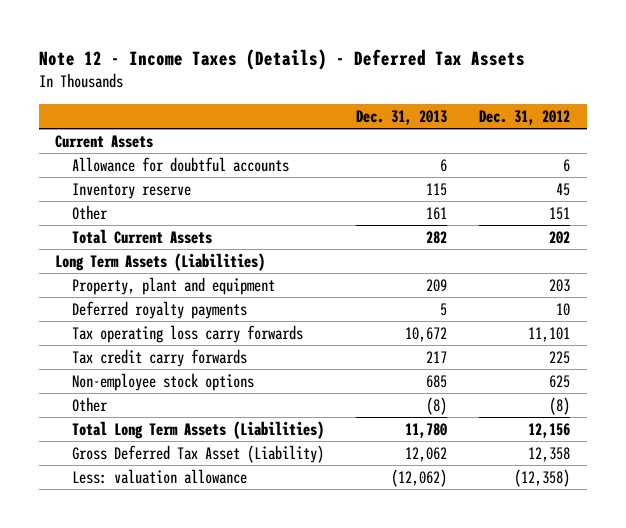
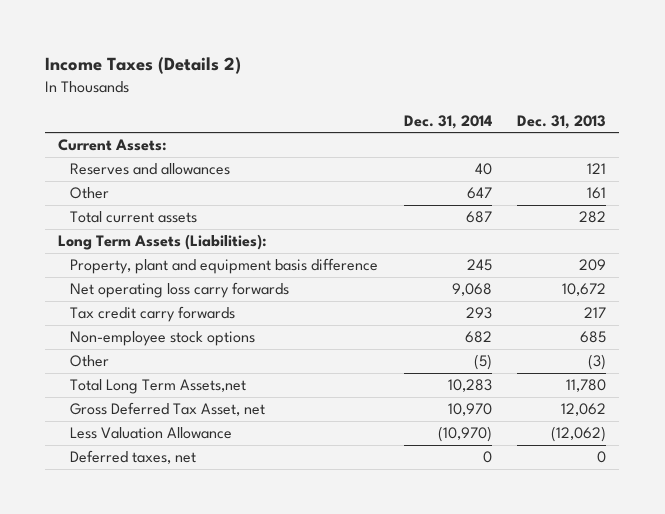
[38,48,525,70] Note 12 - Income Taxes (Details) - Deferred Tax Assets -> [45,57,242,75] Income Taxes (Details 2)
[479,110,571,126] Dec. 31, 2012 -> none
none -> [403,114,492,129] Dec. 31, 2014
[71,157,289,173] Allowance for doubtful accounts -> none
[71,183,191,200] Inventory reserve -> none
[55,135,154,149] Current Assets -> [58,139,168,152] Current Assets:
none -> [69,163,230,176] Reserves and allowances
[71,301,247,320] Deferred royalty payments -> none
[71,229,212,245] Total Current Assets -> [69,211,197,224] Total current assets
[55,253,266,272] Long Term Assets (Liabilities) -> [58,234,268,251] Long Term Assets (Liabilities):
[71,277,275,296] Property, plant and equipment -> [69,258,378,275] Property, plant and equipment basis difference
[71,325,303,344] Tax operating loss carry forwards -> [69,282,289,299] Net operating loss carry forwards
[426,397,448,416] (8) -> [588,354,607,371] (3)
[71,421,324,440] Total Long Term Assets (Liabilities) -> [69,379,246,395] Total Long Term Assets,net
[71,445,324,464] Gross Deferred Tax Asset (Liability) -> [69,402,265,417] Gross Deferred Tax Asset, net
[71,469,247,485] Less: valuation allowance -> [69,427,232,440] Less Valuation Allowance
none -> [69,450,196,465] Deferred taxes, net

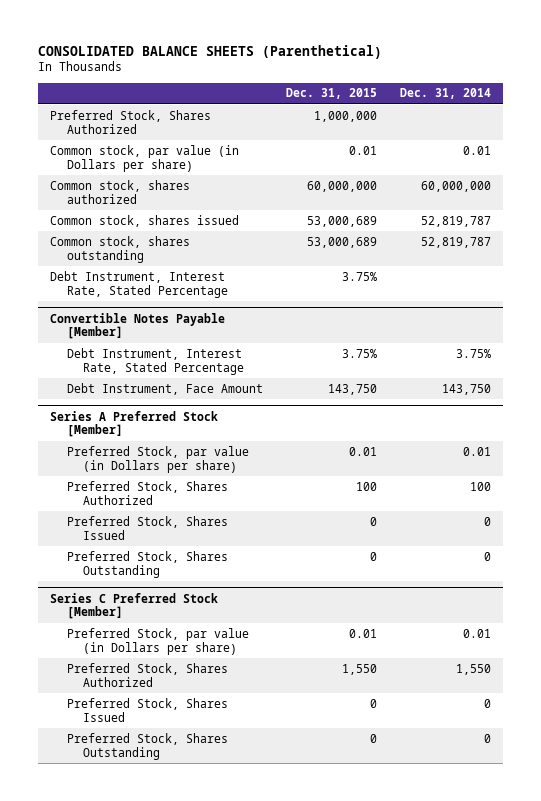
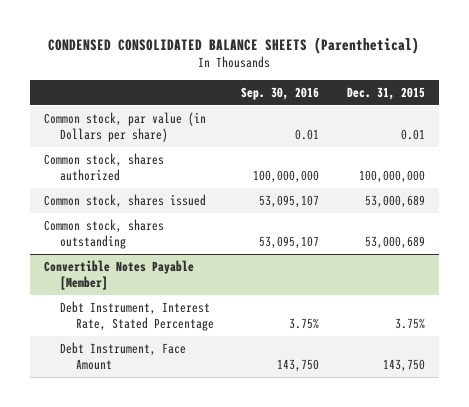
[38,44,383,59] CONSOLIDATED BALANCE SHEETS (Parenthetical) -> [48,36,420,54] CONDENSED CONSOLIDATED BALANCE SHEETS (Parenthetical)
[400,88,492,100] Dec. 31, 2014 -> none
none -> [241,87,320,101] Sep. 30, 2016
[50,109,212,134] Preferred Stock, Shares Authorized -> none
[306,180,377,192] 60,000,000 -> [358,170,425,184] 100,000,000
[50,270,228,298] Debt Instrument, Interest Rate, Stated Percentage -> none
[50,410,219,438] Series A Preferred Stock [Member] -> none
[66,445,249,473] Preferred Stock, par value (in Dollars per share) -> none
[66,480,228,505] Preferred Stock, Shares Authorized -> none
[66,515,228,540] Preferred Stock, Shares Issued -> none
[66,550,228,578] Preferred Stock, Shares Outstanding -> none
[50,592,219,620] Series C Preferred Stock [Member] -> none
[66,627,249,655] Preferred Stock, par value (in Dollars per share) -> none
[66,662,228,687] Preferred Stock, Shares Authorized -> none
[66,697,228,722] Preferred Stock, Shares Issued -> none
[66,732,228,760] Preferred Stock, Shares Outstanding -> none

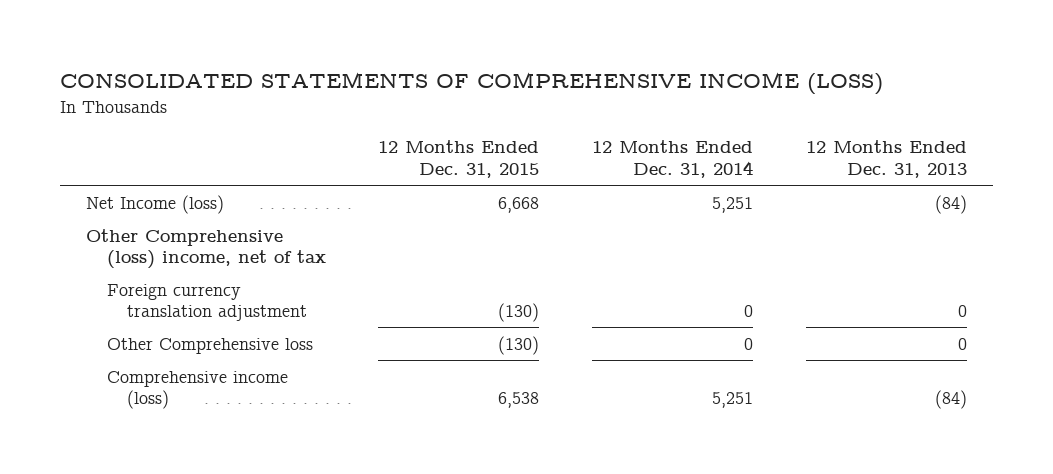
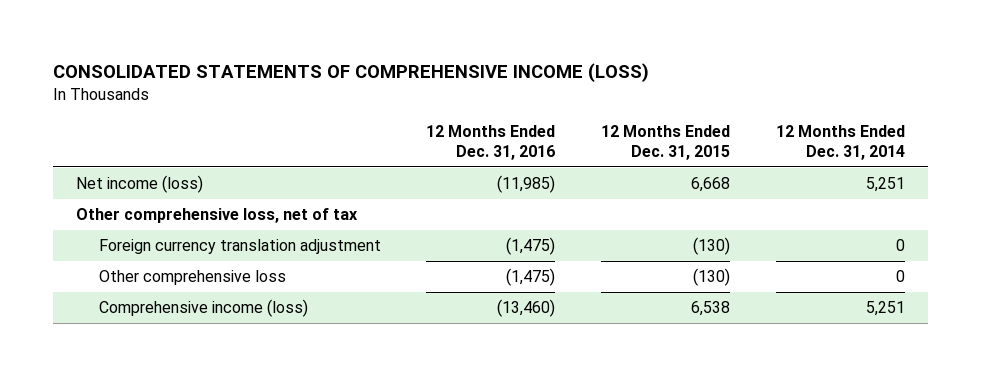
[805,140,967,178] 12 Months Ended Dec. 31, 2013 -> none
none -> [426,125,556,160] 12 Months Ended Dec. 31, 2016
[86,194,225,214] Net Income (loss) -> [75,175,203,194] Net income (loss)
[86,228,326,270] Other Comprehensive (loss) income, net of tax -> [75,208,358,224] Other comprehensive loss, net of tax
[106,337,313,354] Other Comprehensive loss -> [98,270,286,286] Other comprehensive loss

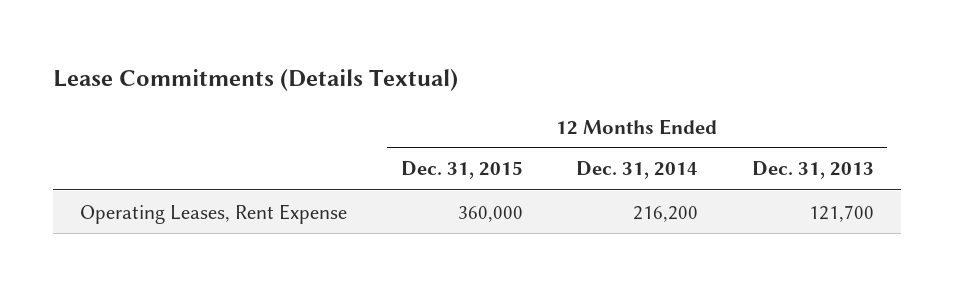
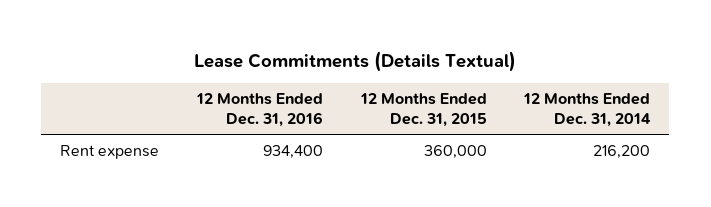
[751,161,874,180] Dec. 31, 2013 -> none
none -> [196,92,324,127] 12 Months Ended Dec. 31, 2016
[80,203,348,224] Operating Leases, Rent Expense -> [60,145,160,160] Rent expense

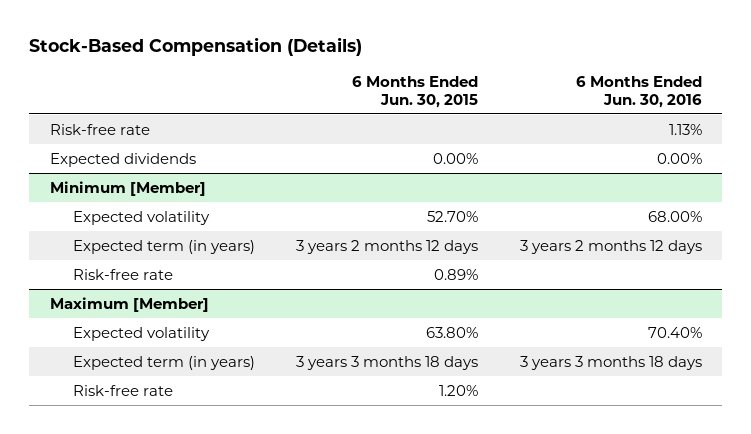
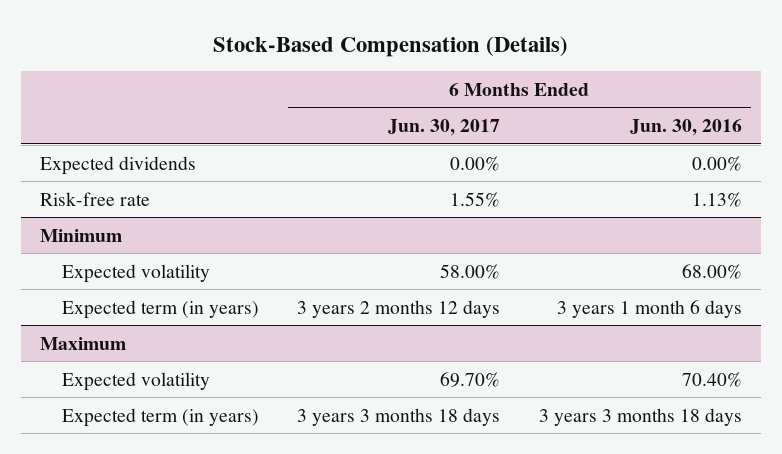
[352,76,479,108] 6 Months Ended Jun. 30, 2015 -> none
none -> [388,119,501,137] Jun. 30, 2017
[49,123,150,135] Risk-free rate -> [40,191,151,206] Risk-free rate
[49,180,206,196] Minimum [Member] -> [40,228,123,242] Minimum
[72,268,173,280] Risk-free rate -> none
[519,239,702,254] 3 years 2 months 12 days -> [556,299,742,318] 3 years 1 month 6 days
[49,296,209,312] Maximum [Member] -> [40,336,127,350] Maximum
[72,384,173,396] Risk-free rate -> none

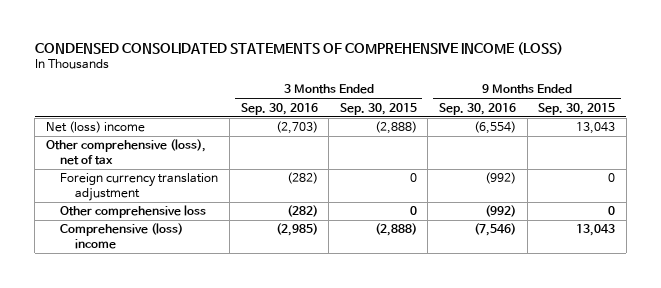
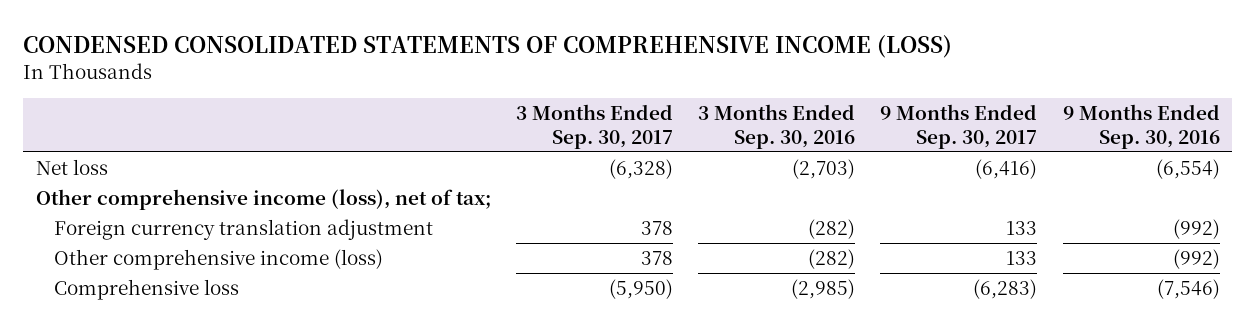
[339,102,417,115] Sep. 30, 2015 -> none
[538,102,616,115] Sep. 30, 2015 -> none
none -> [516,103,674,149] 3 Months Ended Sep. 30, 2017
none -> [880,103,1038,149] 9 Months Ended Sep. 30, 2017
[45,121,145,134] Net (loss) income -> [35,159,108,176] Net loss
[45,139,206,165] Other comprehensive (loss), net of tax -> [35,189,491,211] Other comprehensive income (loss), net of tax;
[60,205,207,219] Other comprehensive loss -> [54,249,384,271] Other comprehensive income (loss)
[60,223,184,249] Comprehensive (loss) income -> [54,279,240,301] Comprehensive loss

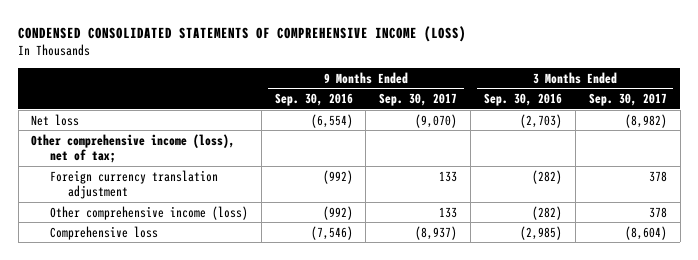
[609,159,674,180] (6,328) -> [624,113,667,128] (8,982)
[975,159,1038,180] (6,416) -> [415,113,458,128] (9,070)
[609,279,674,300] (5,950) -> [624,225,667,240] (8,604)
[973,279,1038,300] (6,283) -> [415,225,458,240] (8,937)

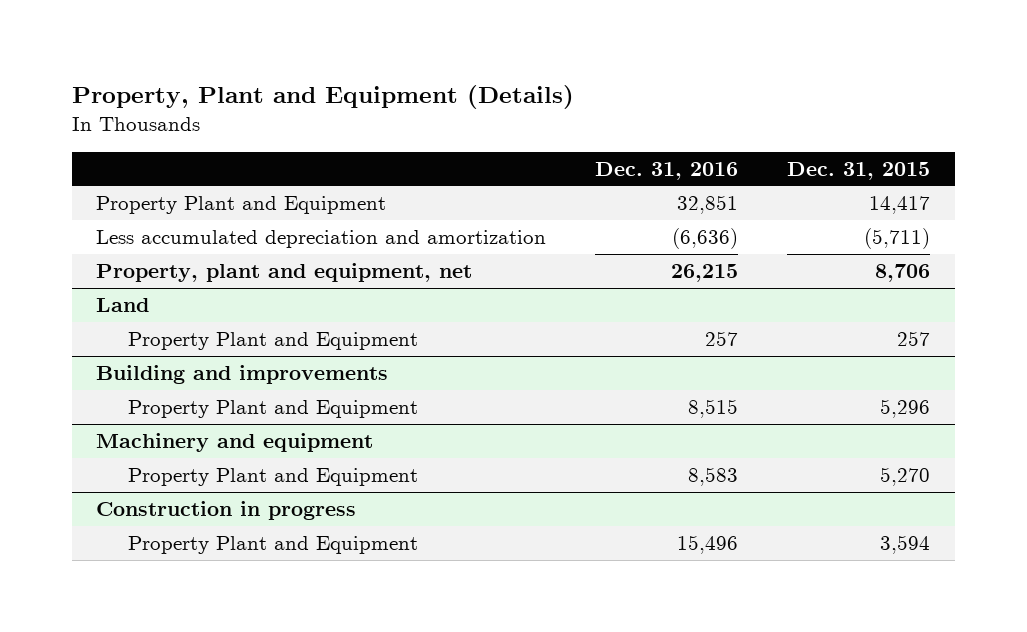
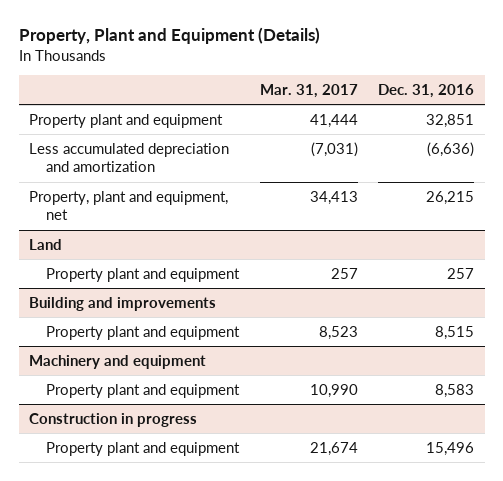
[787,161,931,180] Dec. 31, 2015 -> none
none -> [259,83,358,98] Mar. 31, 2017
[96,195,387,214] Property Plant and Equipment -> [28,113,223,128] Property plant and equipment
[128,331,419,350] Property Plant and Equipment -> [46,267,241,282] Property plant and equipment
[128,399,419,418] Property Plant and Equipment -> [46,325,241,340] Property plant and equipment
[128,467,419,486] Property Plant and Equipment -> [46,383,241,398] Property plant and equipment
[128,535,419,554] Property Plant and Equipment -> [46,441,241,456] Property plant and equipment

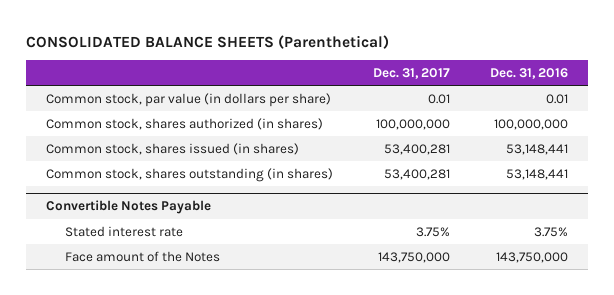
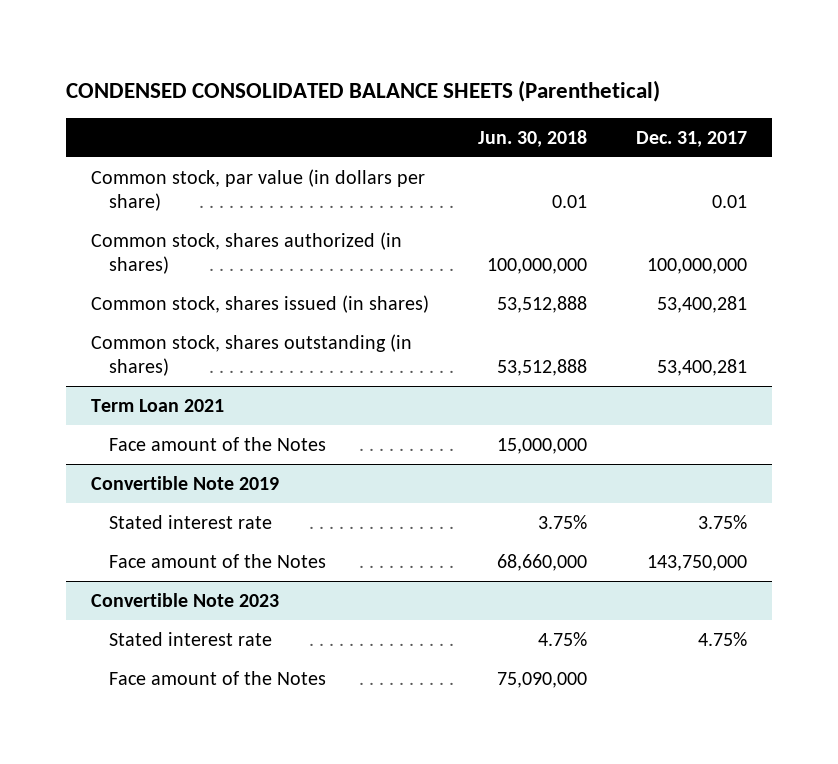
[26,35,390,50] CONSOLIDATED BALANCE SHEETS (Parenthetical) -> [66,79,661,102] CONDENSED CONSOLIDATED BALANCE SHEETS (Parenthetical)
[489,68,568,80] Dec. 31, 2016 -> none
none -> [478,129,588,147] Jun. 30, 2018
[46,200,212,215] Convertible Notes Payable -> none
none -> [90,399,224,413] Term Loan 2021
none -> [109,437,327,452] Face amount of the Notes
none -> [90,476,279,491] Convertible Note 2019
none -> [90,593,279,608] Convertible Note 2023
none -> [109,632,273,647] Stated interest rate
none -> [109,671,327,686] Face amount of the Notes

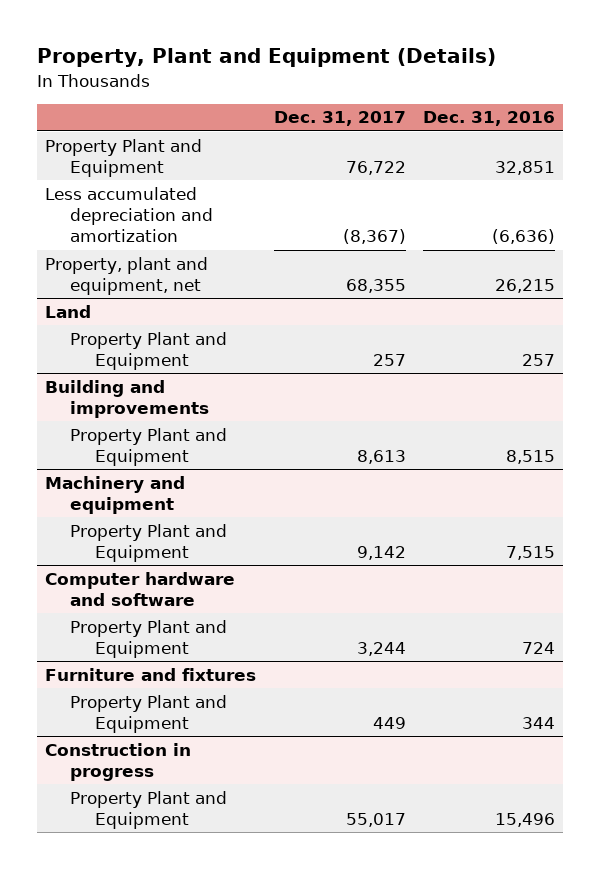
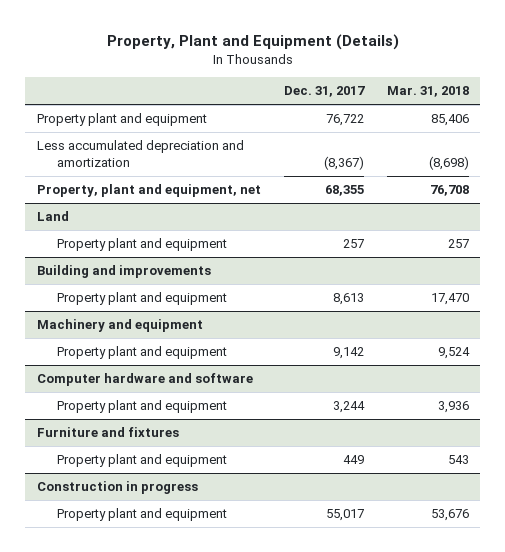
[422,111,555,127] Dec. 31, 2016 -> none
none -> [386,86,469,98] Mar. 31, 2018
[45,138,203,178] Property Plant and Equipment -> [36,113,207,127] Property plant and equipment
[70,331,228,371] Property Plant and Equipment -> [56,238,227,252] Property plant and equipment
[70,427,228,467] Property Plant and Equipment -> [56,292,227,306] Property plant and equipment
[70,523,228,563] Property Plant and Equipment -> [56,346,227,360] Property plant and equipment
[70,619,228,659] Property Plant and Equipment -> [56,400,227,414] Property plant and equipment
[70,694,228,734] Property Plant and Equipment -> [56,454,227,468] Property plant and equipment
[70,790,228,830] Property Plant and Equipment -> [56,508,227,522] Property plant and equipment

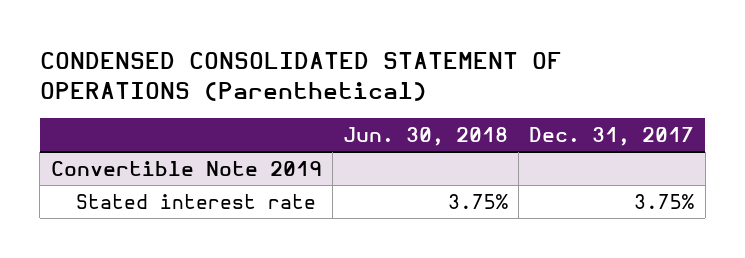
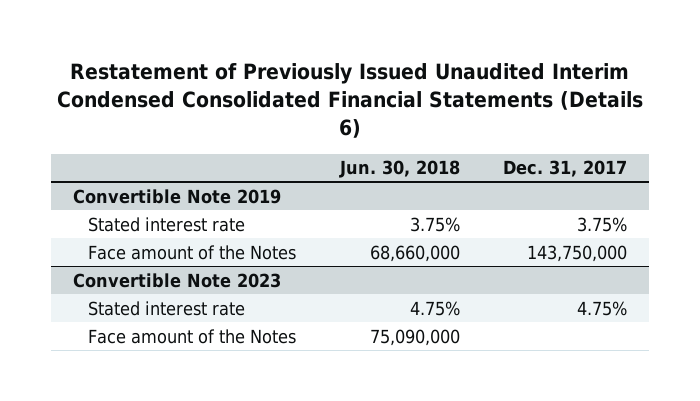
[39,52,562,101] CONDENSED CONSOLIDATED STATEMENT OF OPERATIONS (Parenthetical) -> [57,63,644,139] Restatement of Previously Issued Unaudited Interim Condensed Consolidated Financial Statements (Details 6)
none -> [88,244,297,260] Face amount of the Notes
none -> [72,272,281,288] Convertible Note 2023
none -> [88,300,246,316] Stated interest rate
none -> [88,328,297,344] Face amount of the Notes

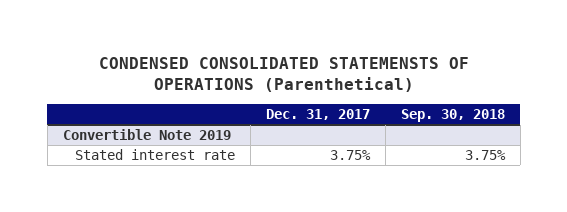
[57,63,644,139] Restatement of Previously Issued Unaudited Interim Condensed Consolidated Financial Statements (Details 6) -> [98,56,469,93] CONDENSED CONSOLIDATED STATEMENSTS OF OPERATIONS (Parenthetical)
[338,160,460,179] Jun. 30, 2018 -> none
none -> [400,109,505,123] Sep. 30, 2018
[88,244,297,260] Face amount of the Notes -> none
[72,272,281,288] Convertible Note 2023 -> none
[88,300,246,316] Stated interest rate -> none
[88,328,297,344] Face amount of the Notes -> none

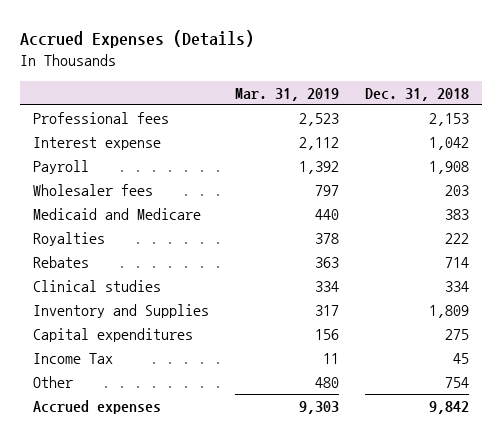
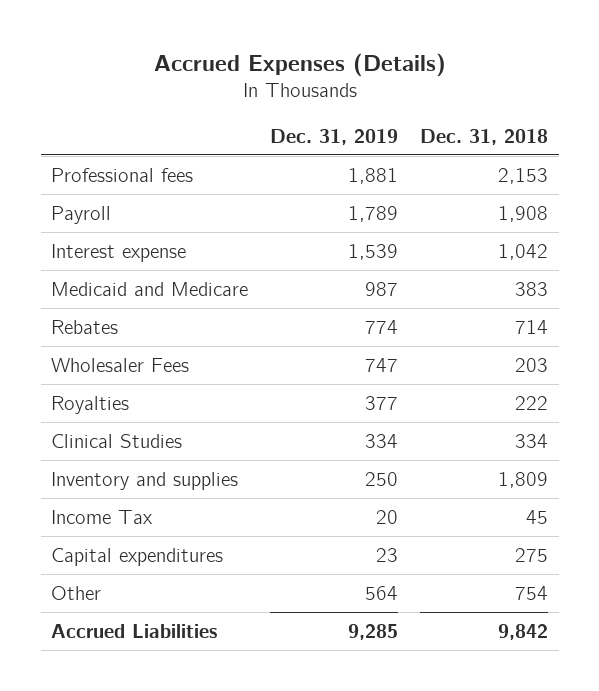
[234,87,339,101] Mar. 31, 2019 -> none
none -> [270,128,399,145] Dec. 31, 2019
[33,183,154,196] Wholesaler fees -> none
[33,136,162,150] Interest expense -> [51,243,187,262] Interest expense
none -> [51,357,190,372] Wholesaler Fees
[33,231,106,246] Royalties -> [51,395,130,414] Royalties
[33,279,162,292] Clinical studies -> [51,433,183,448] Clinical Studies
[33,303,210,318] Inventory and Supplies -> [51,471,239,490] Inventory and supplies
[33,327,194,342] Capital expenditures -> [51,547,224,566] Capital expenditures
[33,399,162,414] Accrued expenses -> [51,623,218,638] Accrued Liabilities

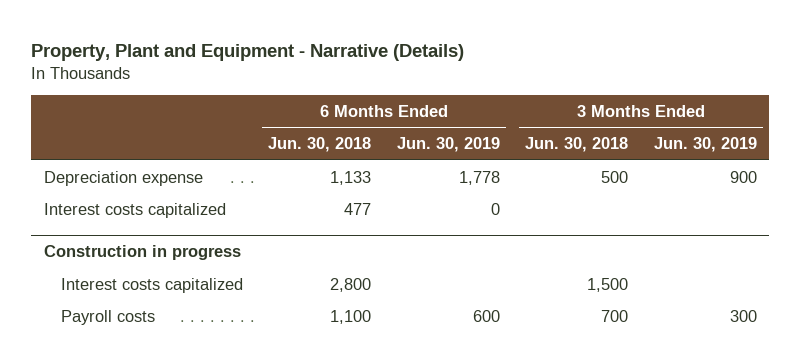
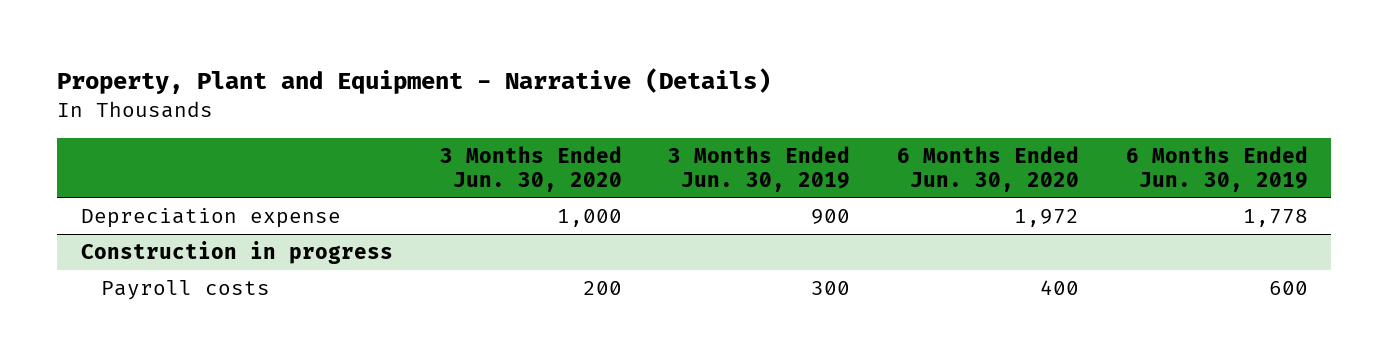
[268,137,372,153] Jun. 30, 2018 -> none
[525,137,629,153] Jun. 30, 2018 -> none
none -> [439,145,622,192] 3 Months Ended Jun. 30, 2020
none -> [897,145,1080,192] 6 Months Ended Jun. 30, 2020
[44,202,227,218] Interest costs capitalized -> none
[60,277,243,293] Interest costs capitalized -> none

